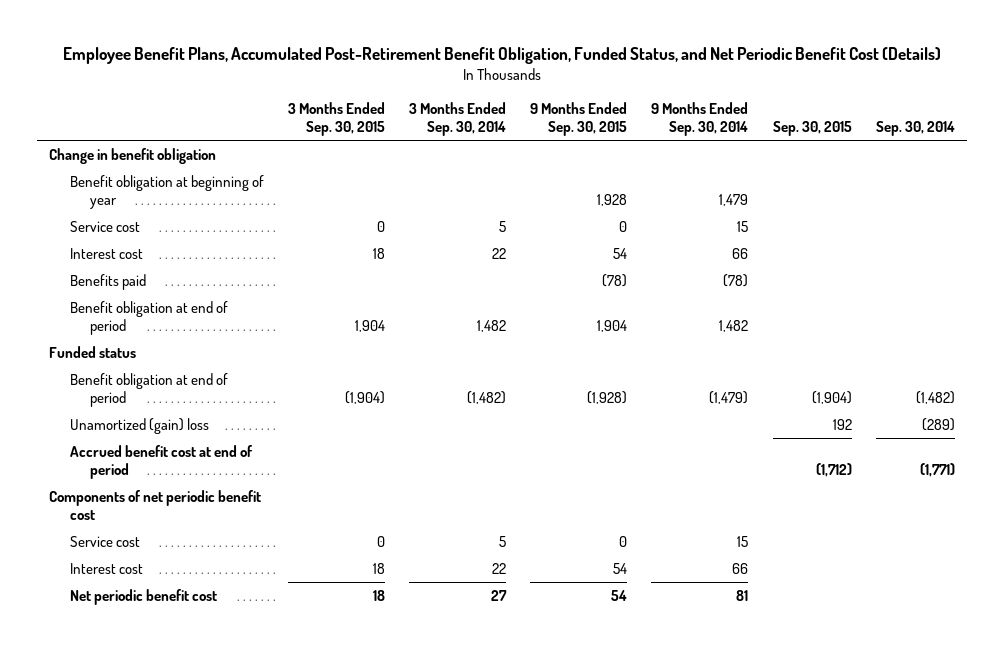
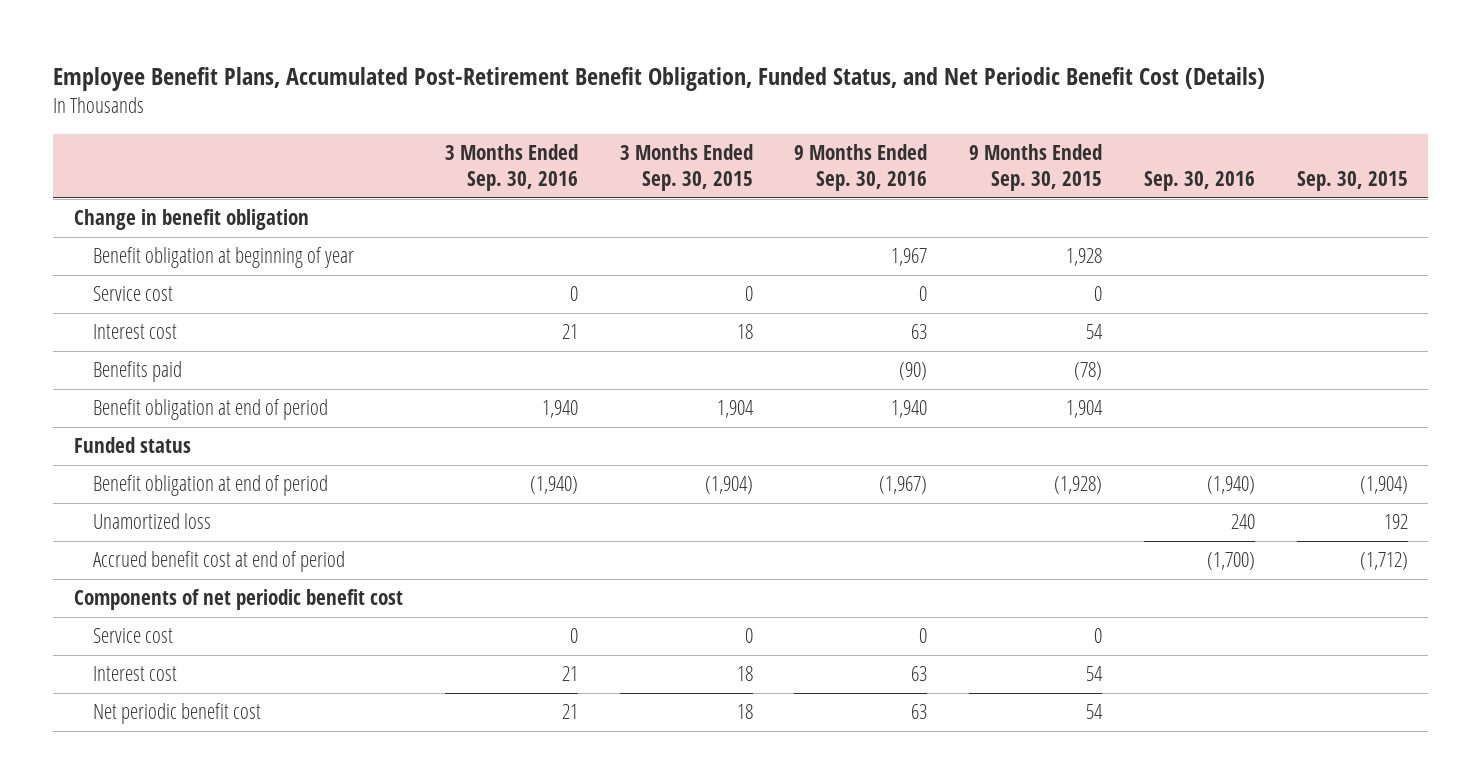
[409,101,507,136] 3 Months Ended Sep. 30, 2014 -> none
[651,101,749,136] 9 Months Ended Sep. 30, 2014 -> none
[875,120,955,136] Sep. 30, 2014 -> none
none -> [444,143,578,192] 3 Months Ended Sep. 30, 2016
none -> [794,143,928,192] 9 Months Ended Sep. 30, 2016
none -> [1143,171,1255,192] Sep. 30, 2016
[69,418,209,435] Unamortized (gain) loss -> [92,513,211,530] Unamortized loss

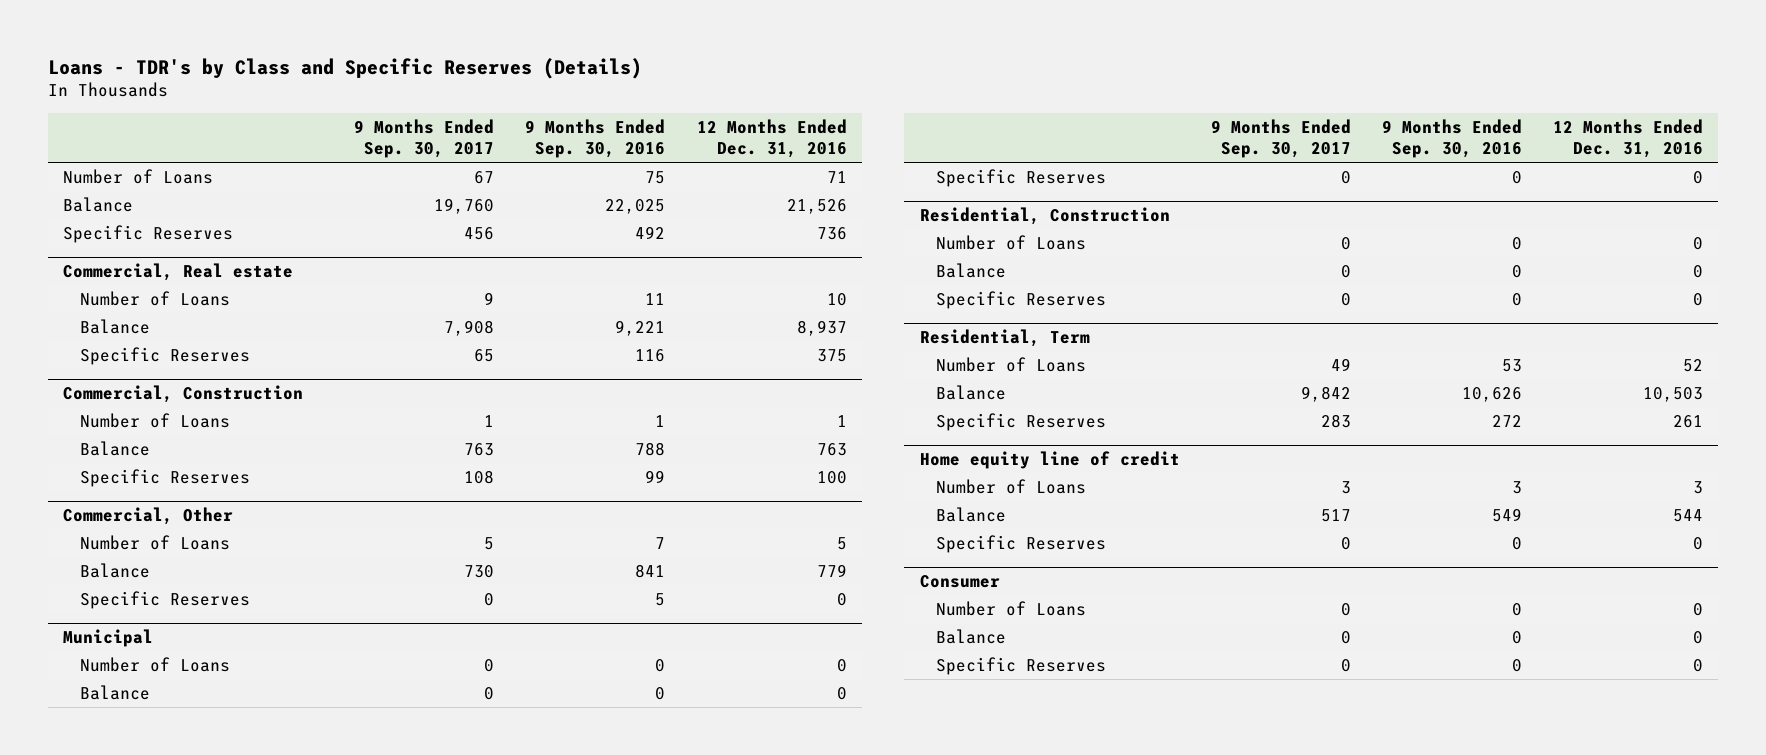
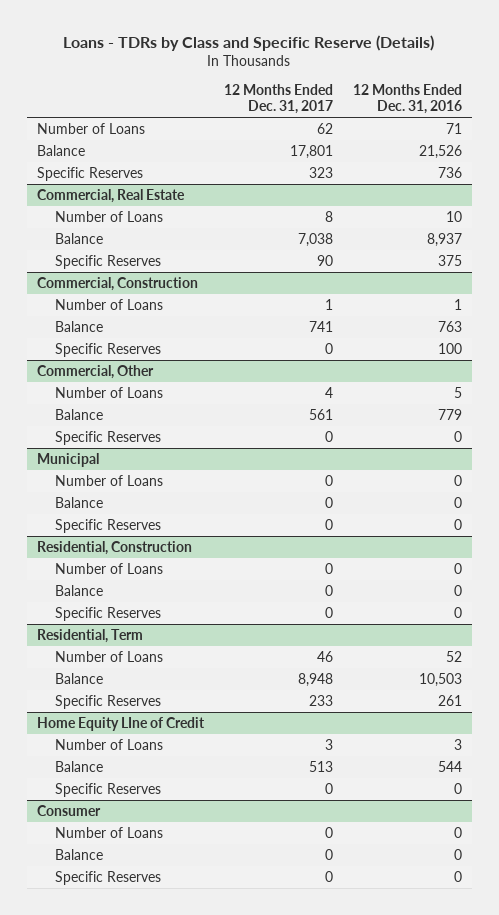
[47,57,642,79] Loans - TDR's by Class and Specific Reserves (Details) -> [63,34,435,51] Loans - TDRs by Class and Specific Reserve (Details)
[354,118,495,159] 9 Months Ended Sep. 30, 2017 -> none
[525,118,666,159] 9 Months Ended Sep. 30, 2016 -> none
none -> [223,83,333,115] 12 Months Ended Dec. 31, 2017
[63,263,294,282] Commercial, Real estate -> [36,188,185,203] Commercial, Real Estate
[919,451,1180,470] Home equity line of credit -> [36,716,205,731] Home Equity LIne of Credit

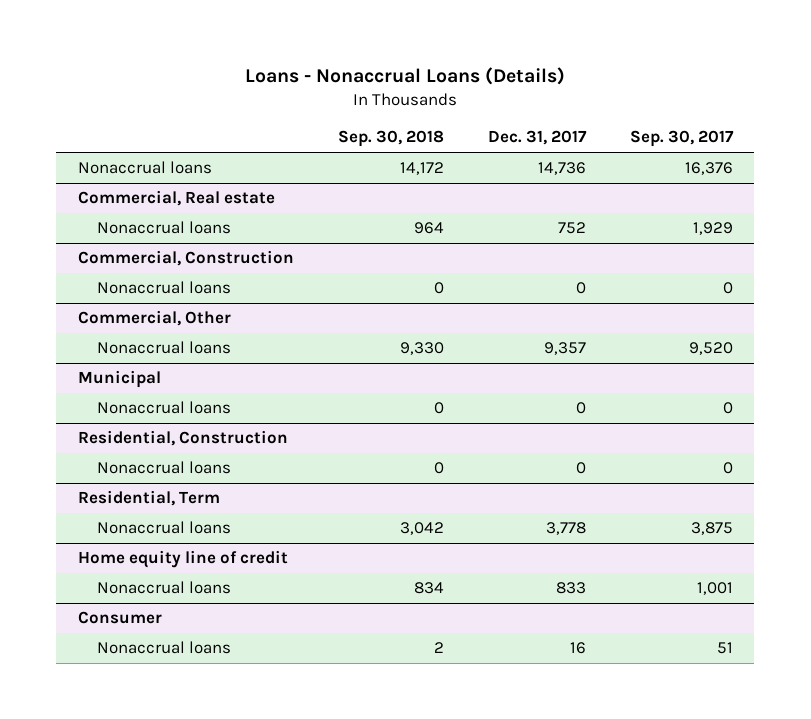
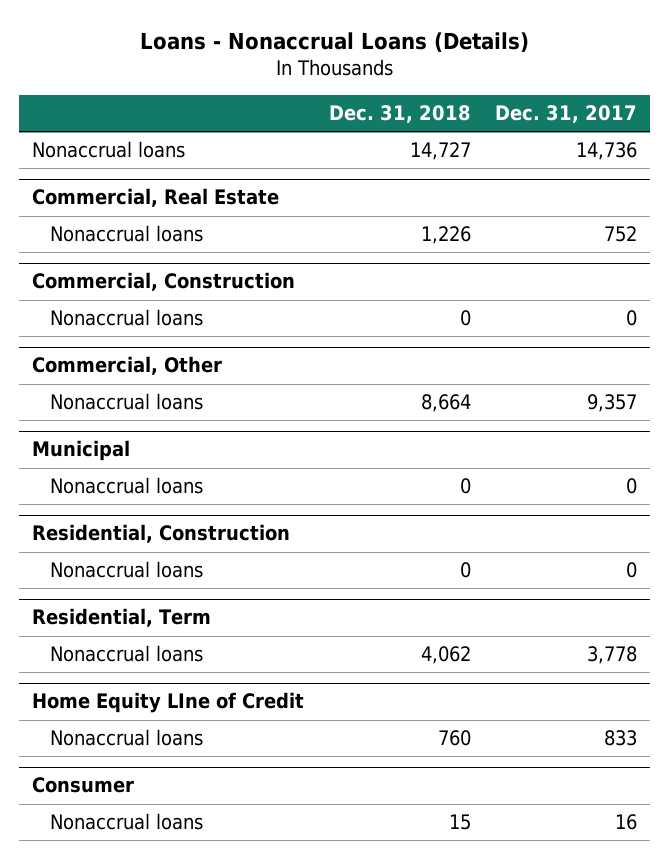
[337,130,444,148] Sep. 30, 2018 -> none
[629,130,734,148] Sep. 30, 2017 -> none
none -> [328,104,471,123] Dec. 31, 2018
[78,190,276,207] Commercial, Real estate -> [31,188,279,208] Commercial, Real Estate
[78,550,289,569] Home equity line of credit -> [31,692,304,714] Home Equity LIne of Credit

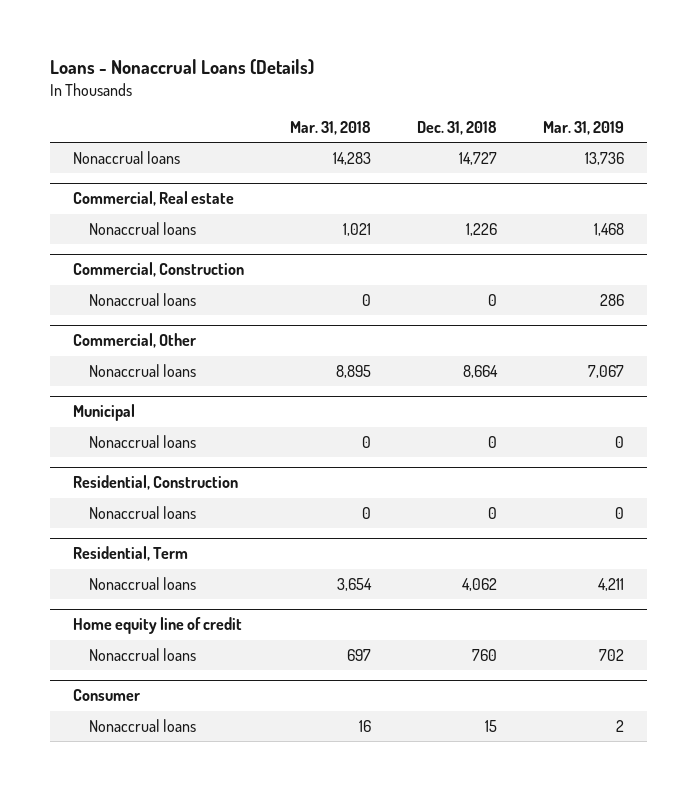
[495,104,638,123] Dec. 31, 2017 -> none
none -> [289,120,371,135] Mar. 31, 2018
none -> [542,120,624,135] Mar. 31, 2019
[31,188,279,208] Commercial, Real Estate -> [72,191,234,207] Commercial, Real estate
[31,692,304,714] Home Equity LIne of Credit -> [72,617,242,635] Home equity line of credit

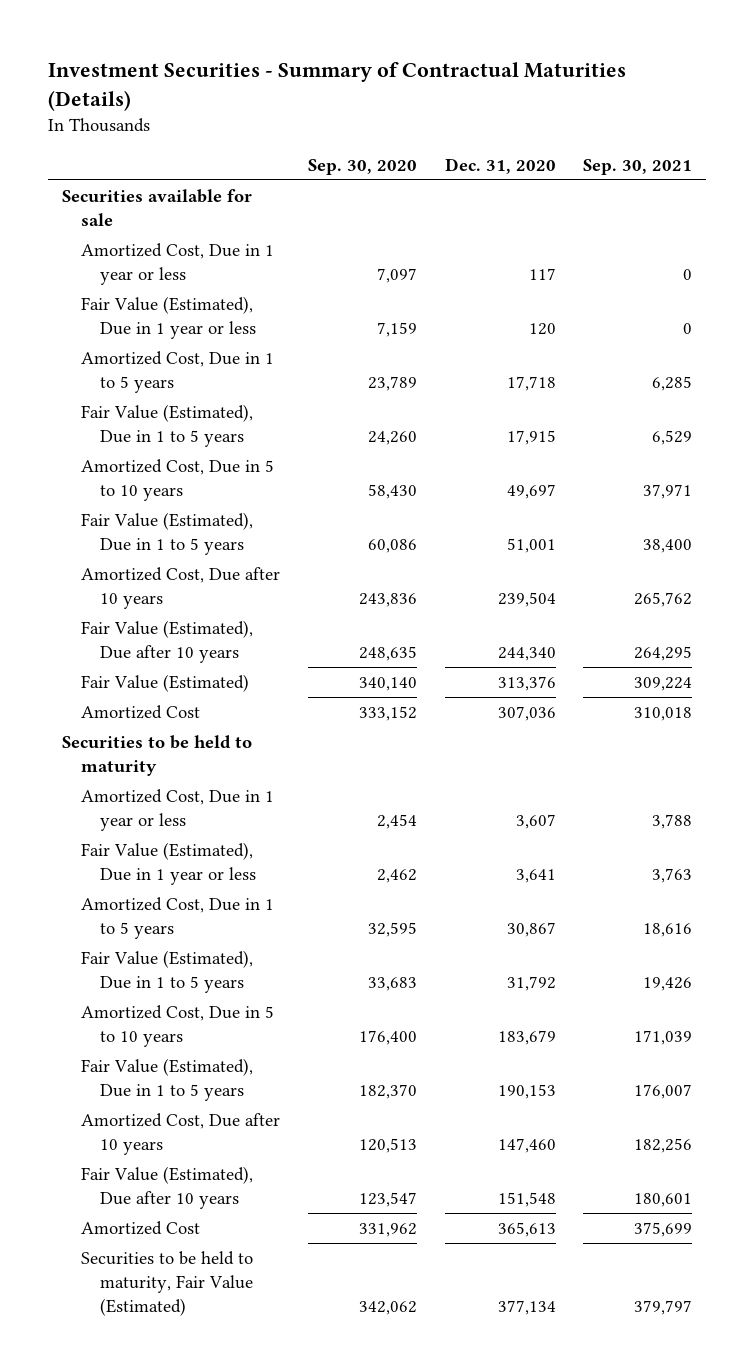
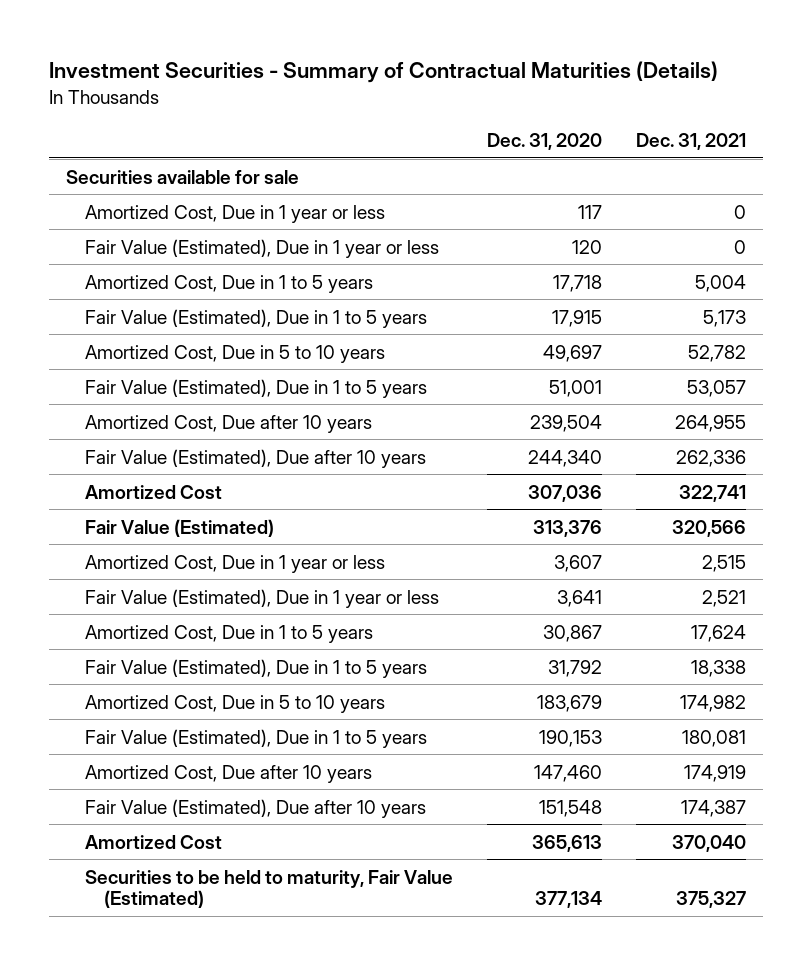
[307,158,417,175] Sep. 30, 2020 -> none
[583,158,693,175] Sep. 30, 2021 -> none
none -> [636,132,747,150] Dec. 31, 2021
[61,735,252,777] Securities to be held to maturity -> none
[80,674,249,693] Fair Value (Estimated) -> [85,518,275,537] Fair Value (Estimated)

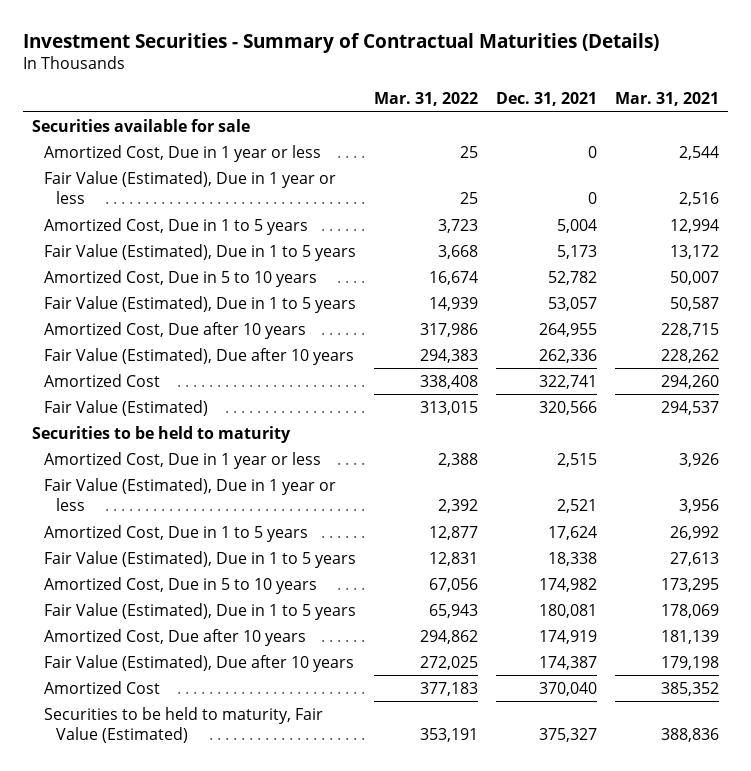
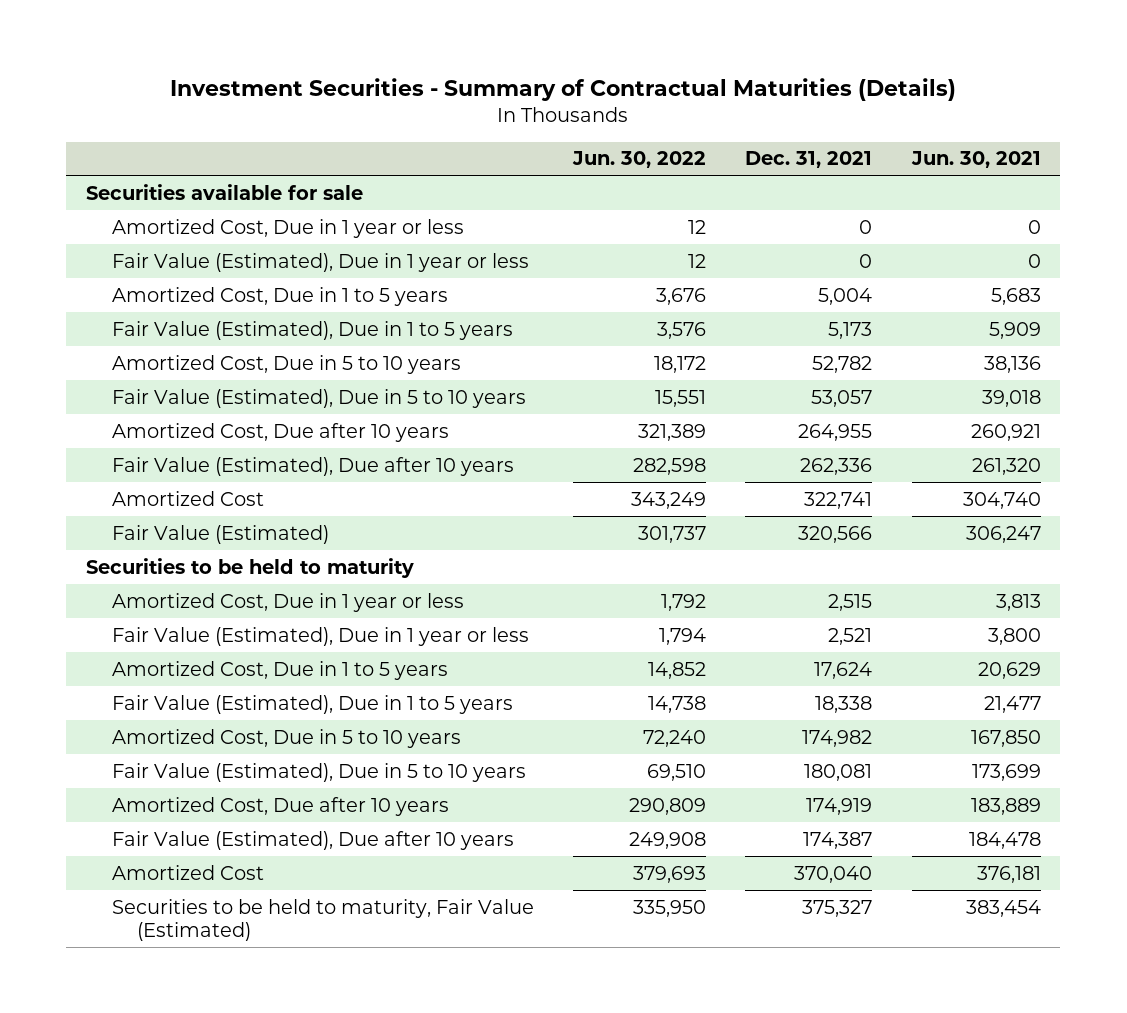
[373,92,478,107] Mar. 31, 2022 -> none
[615,92,720,107] Mar. 31, 2021 -> none
none -> [571,151,706,169] Jun. 30, 2022
none -> [910,151,1041,169] Jun. 30, 2021
[43,295,356,313] Fair Value (Estimated), Due in 1 to 5 years -> [111,388,526,408] Fair Value (Estimated), Due in 5 to 10 years
[43,602,356,620] Fair Value (Estimated), Due in 1 to 5 years -> [111,762,526,782] Fair Value (Estimated), Due in 5 to 10 years

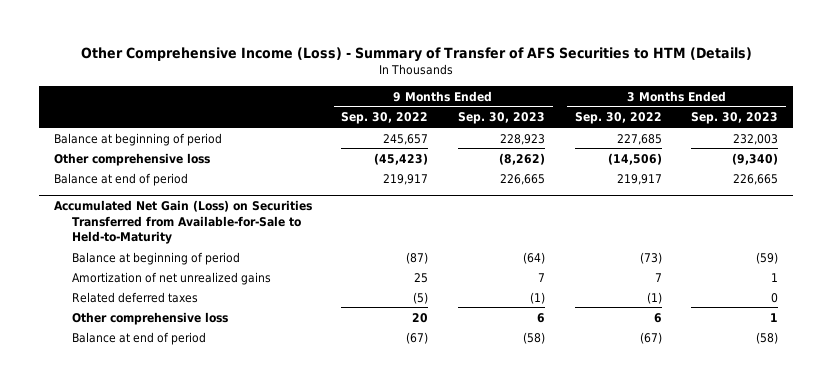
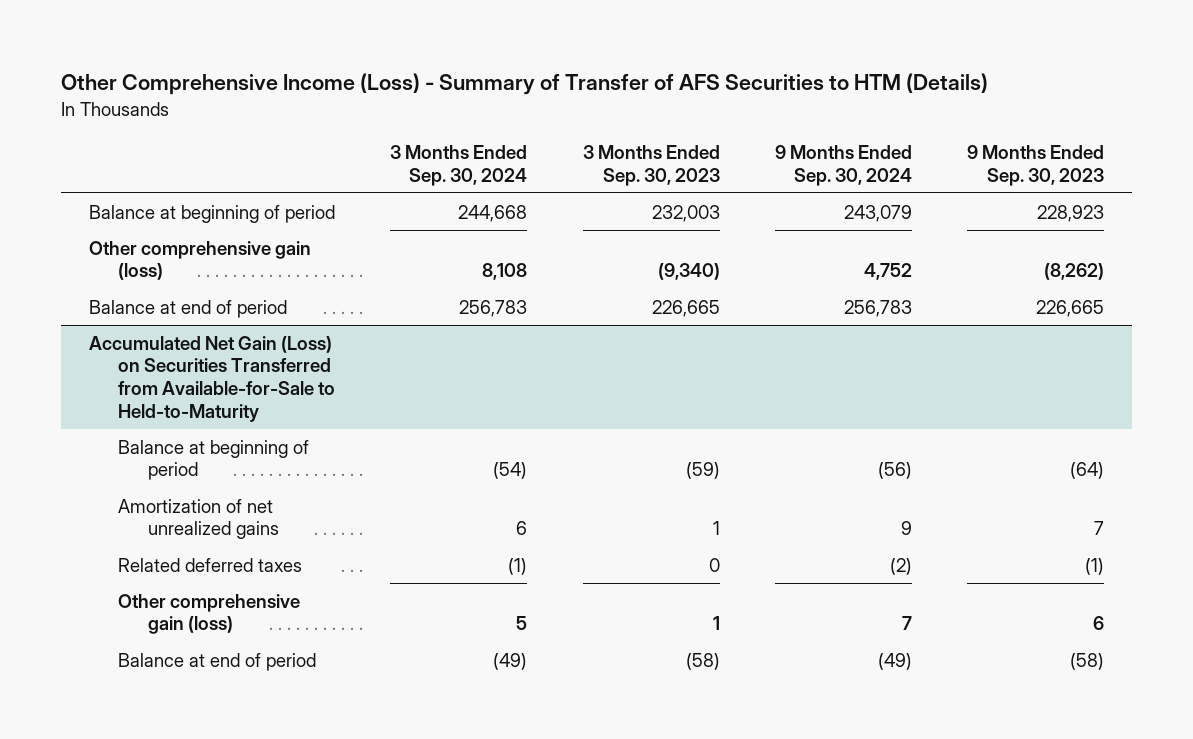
[341,112,429,125] Sep. 30, 2022 -> none
[574,112,662,125] Sep. 30, 2022 -> none
none -> [390,145,528,186] 3 Months Ended Sep. 30, 2024
none -> [774,145,912,186] 9 Months Ended Sep. 30, 2024
[53,152,210,166] Other comprehensive loss -> [88,240,311,281] Other comprehensive gain (loss)
[72,311,229,325] Other comprehensive loss -> [118,593,301,635] Other comprehensive gain (loss)

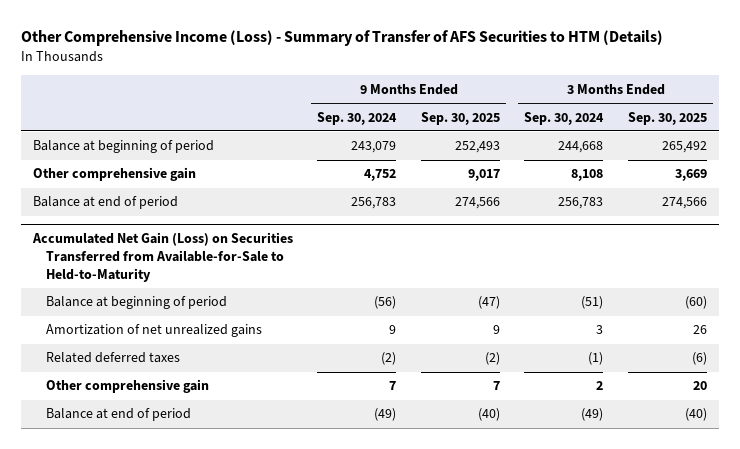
[582,145,720,186] 3 Months Ended Sep. 30, 2023 -> none
[967,145,1105,186] 9 Months Ended Sep. 30, 2023 -> none
none -> [420,111,500,125] Sep. 30, 2025
none -> [627,111,707,125] Sep. 30, 2025
[88,240,311,281] Other comprehensive gain (loss) -> [32,167,196,182] Other comprehensive gain
[493,462,528,480] (54) -> [581,296,604,310] (51)
[516,521,528,536] 6 -> [596,325,604,335] 3
[118,593,301,635] Other comprehensive gain (loss) -> [46,379,210,394] Other comprehensive gain
[516,616,528,631] 5 -> [596,381,604,391] 2

